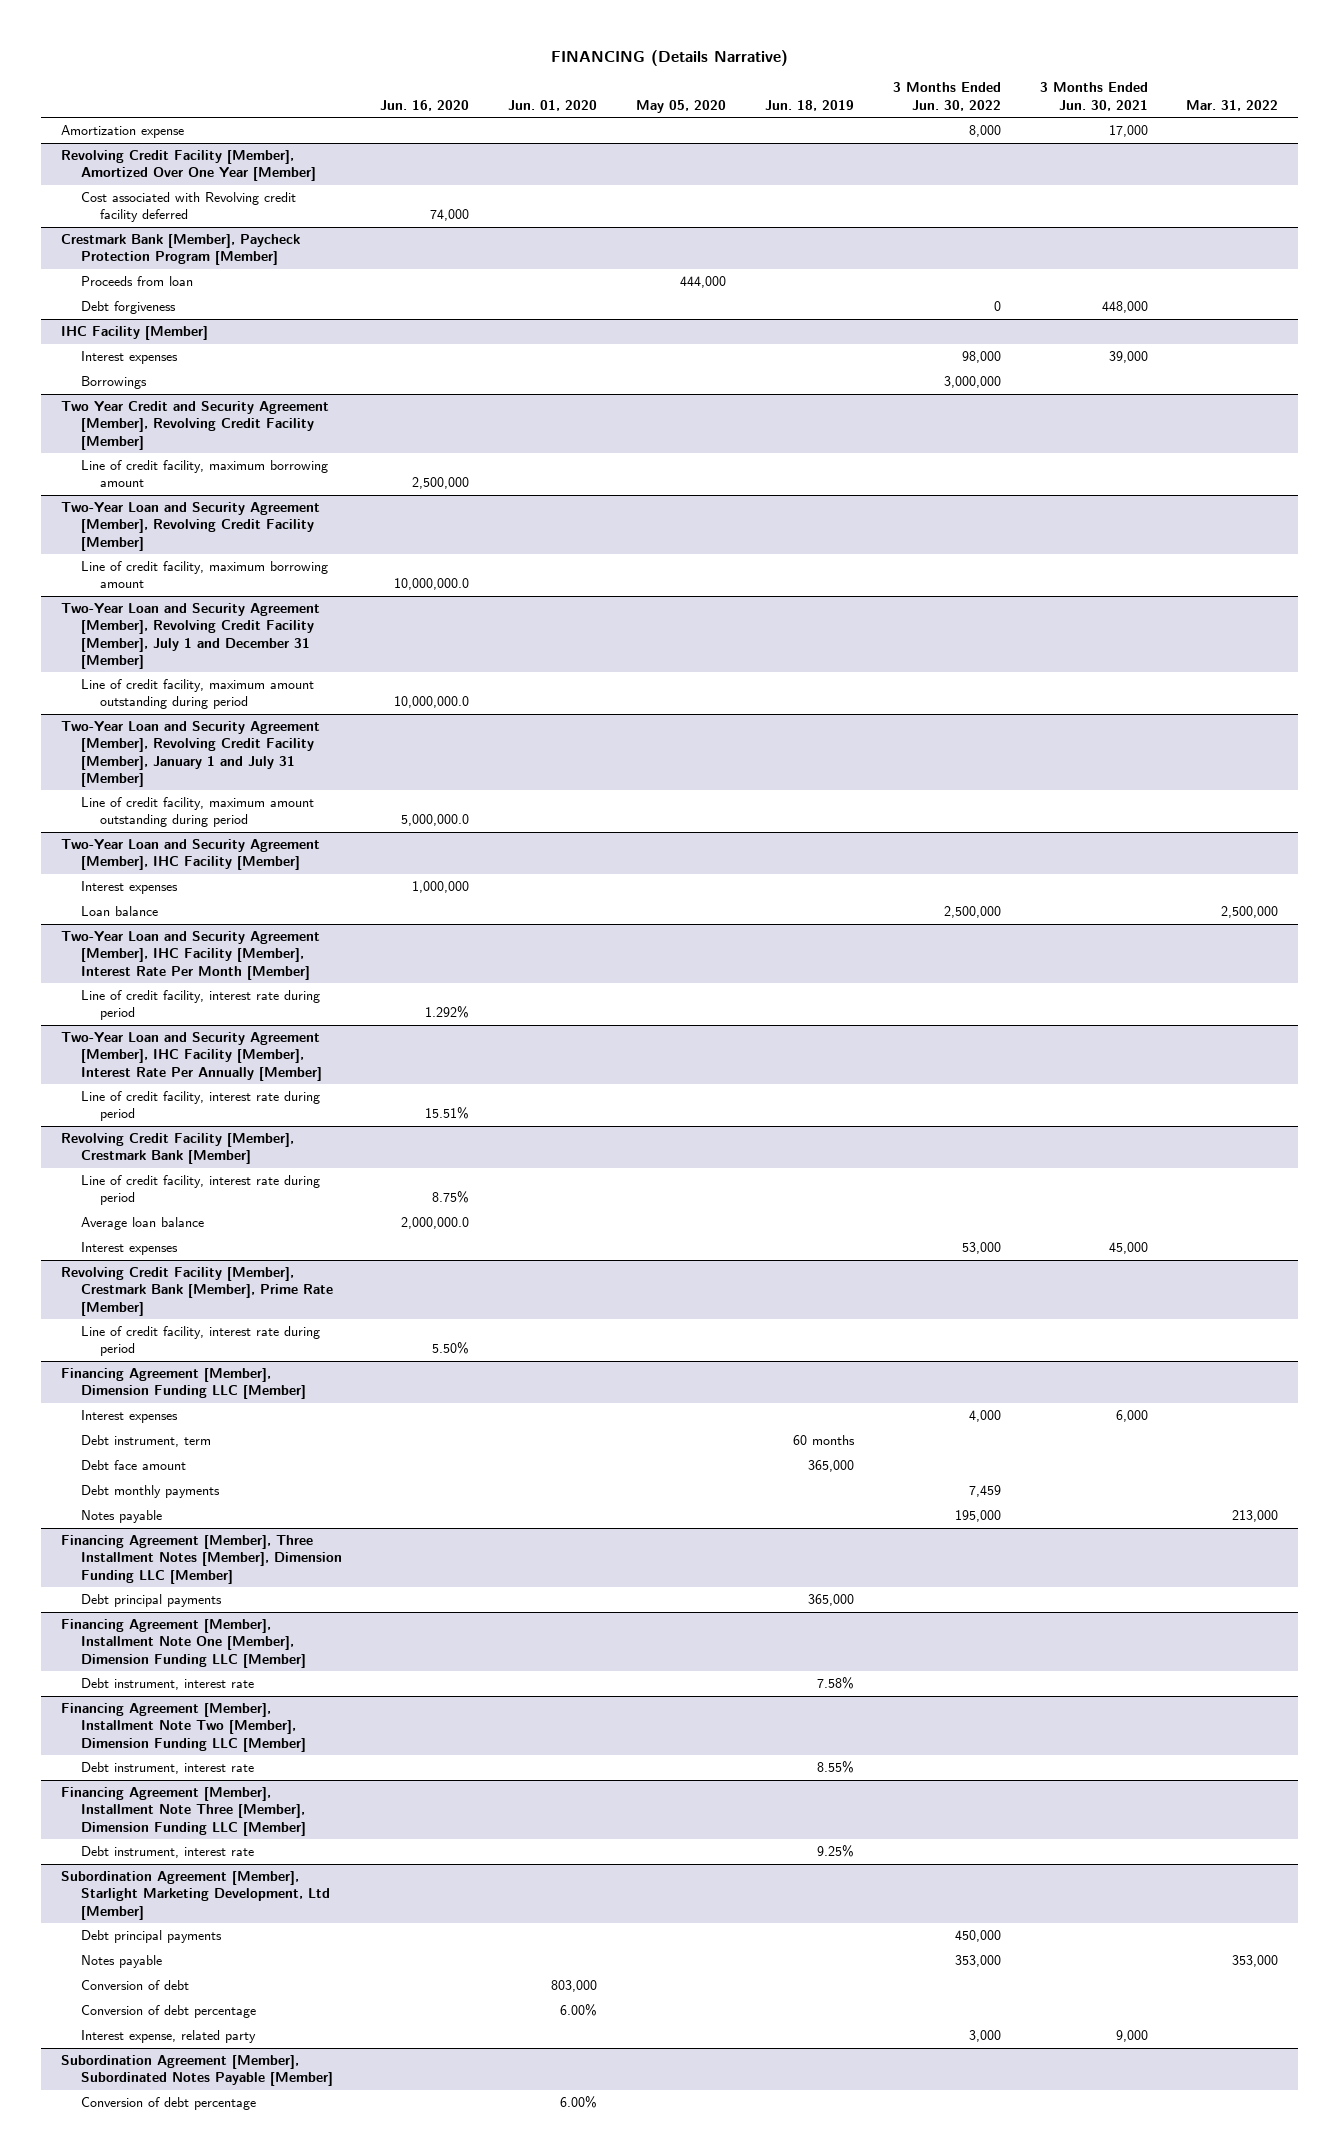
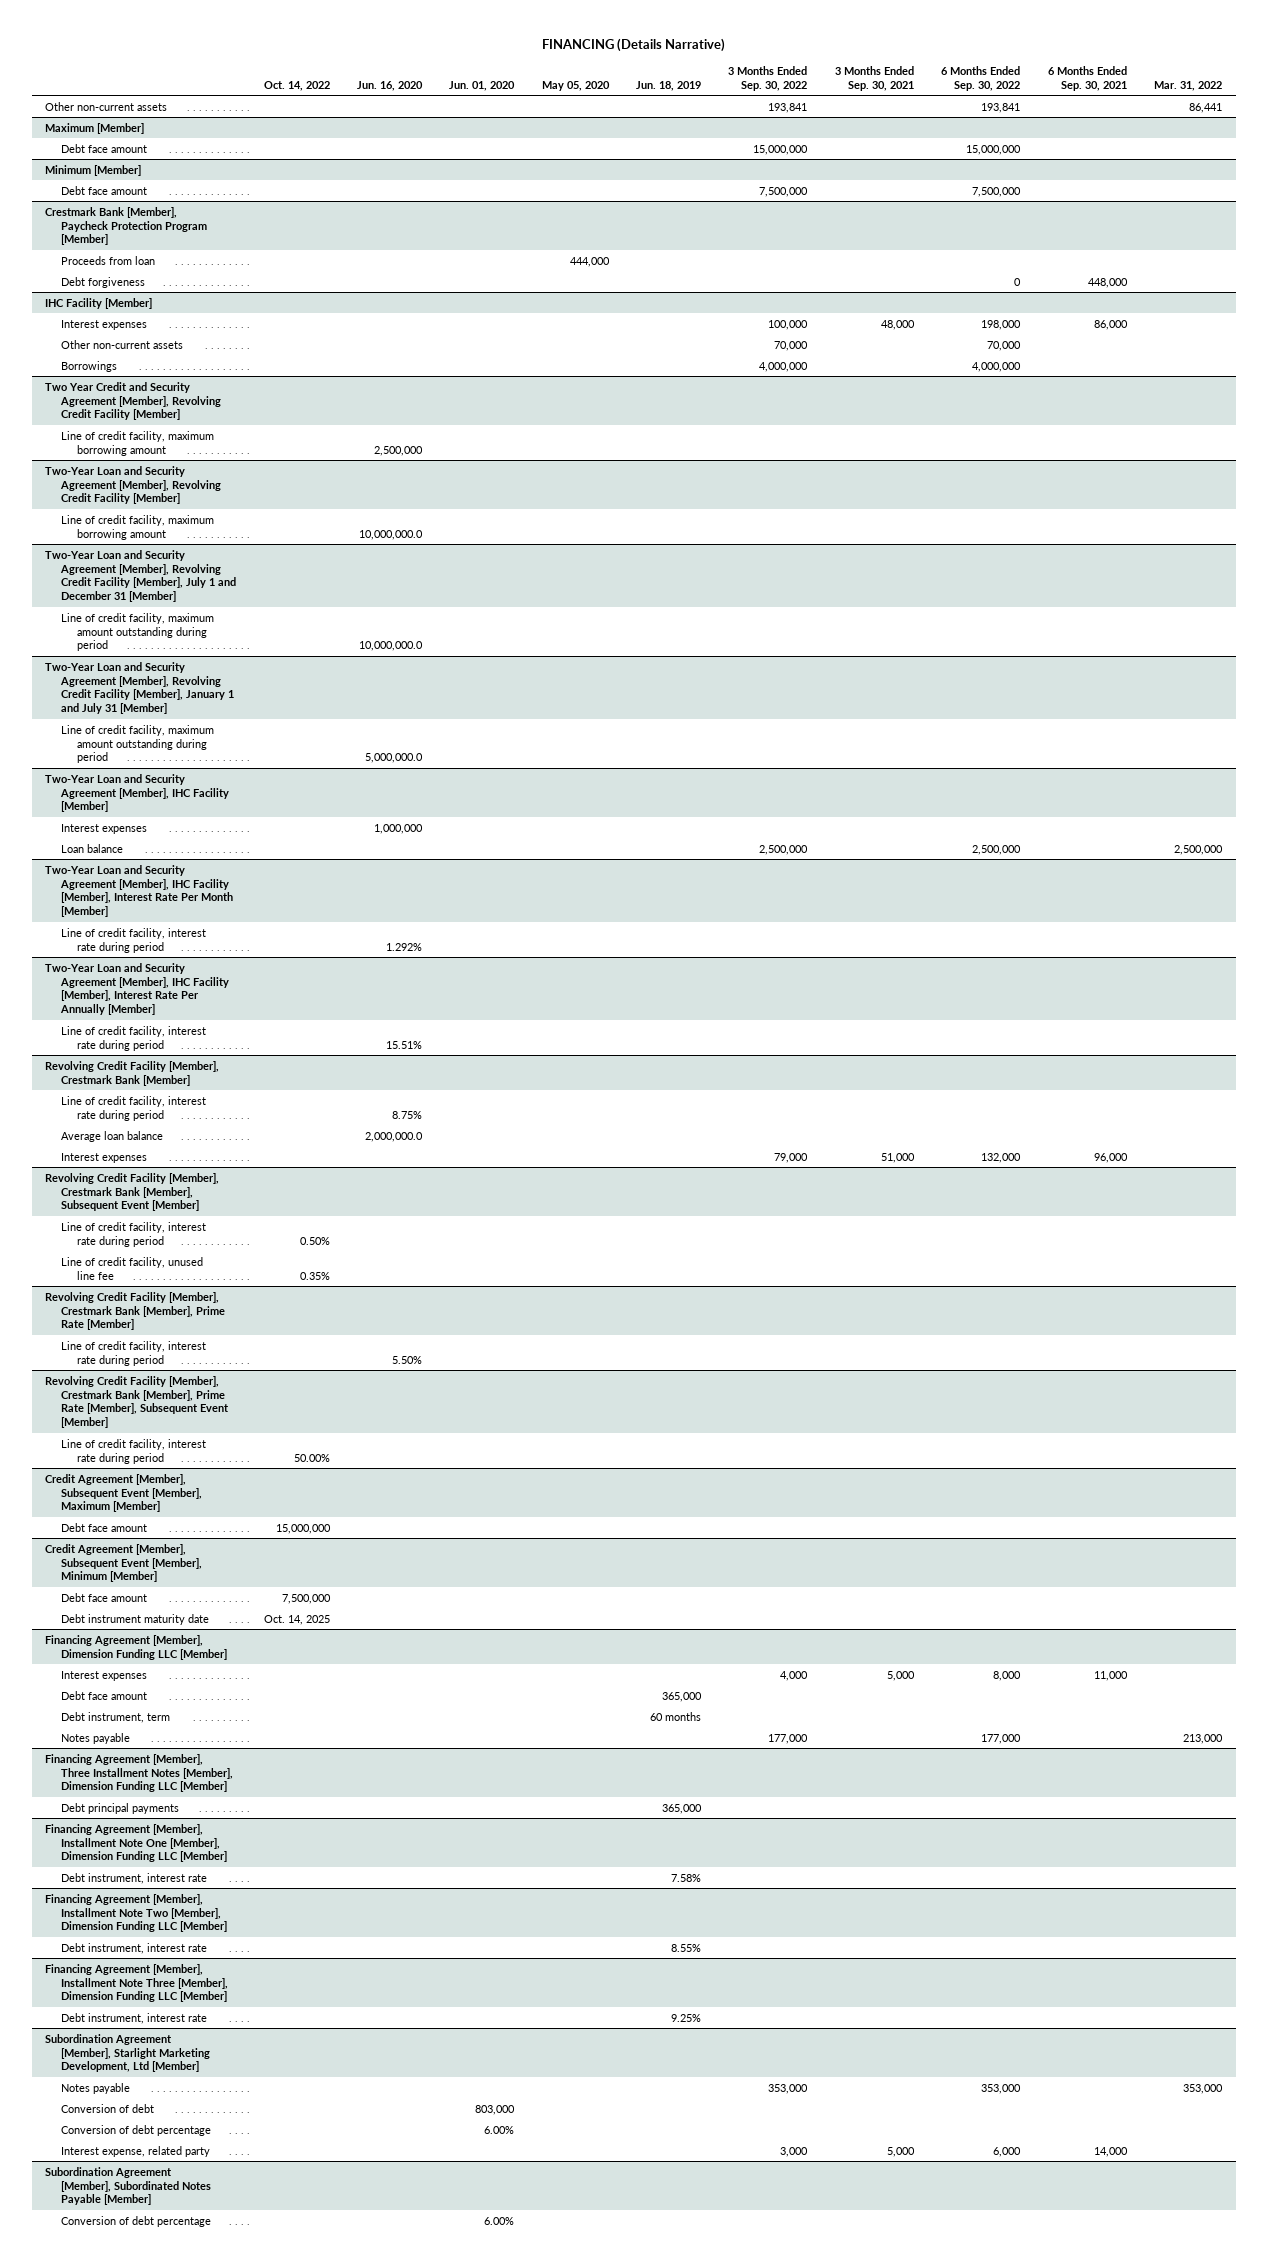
[892,82,1001,111] 3 Months Ended Jun. 30, 2022 -> none
[1039,82,1148,111] 3 Months Ended Jun. 30, 2021 -> none
none -> [263,80,330,91] Oct. 14, 2022
none -> [728,66,808,91] 3 Months Ended Sep. 30, 2022
none -> [834,66,914,91] 3 Months Ended Sep. 30, 2021
none -> [941,66,1021,91] 6 Months Ended Sep. 30, 2022
none -> [1047,66,1127,91] 6 Months Ended Sep. 30, 2021
[60,124,184,138] Amortization expense -> none
[60,149,316,182] Revolving Credit Facility [Member], Amortized Over One Year [Member] -> none
[80,191,296,223] Cost associated with Revolving credit facility deferred -> none
none -> [45,101,168,111] Other non-current assets
none -> [45,122,145,134] Maximum [Member]
none -> [61,143,148,153] Debt face amount
none -> [45,164,142,176] Minimum [Member]
none -> [61,185,148,195] Debt face amount
none -> [61,339,184,349] Other non-current assets
none -> [45,1172,220,1212] Revolving Credit Facility [Member], Crestmark Bank [Member], Subsequent Event [Member]
none -> [61,1221,207,1247] Line of credit facility, interest rate during period
none -> [61,1256,204,1280] Line of credit facility, unused line fee
none -> [45,1375,230,1429] Revolving Credit Facility [Member], Crestmark Bank [Member], Prime Rate [Member], Subsequent Event [Member]
none -> [61,1438,207,1464] Line of credit facility, interest rate during period
none -> [45,1473,203,1513] Credit Agreement [Member], Subsequent Event [Member], Maximum [Member]
none -> [61,1522,148,1532] Debt face amount
none -> [45,1543,203,1583] Credit Agreement [Member], Subsequent Event [Member], Minimum [Member]
none -> [61,1592,148,1602] Debt face amount
none -> [61,1613,210,1625] Debt instrument maturity date
[80,1484,220,1498] Debt monthly payments -> none
[80,1434,211,1447] Debt instrument, term -> [61,1711,171,1723] Debt instrument, term
[80,1929,222,1943] Debt principal payments -> none

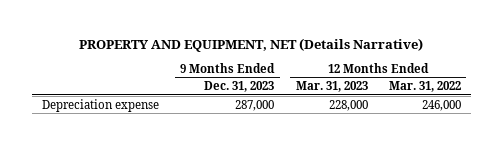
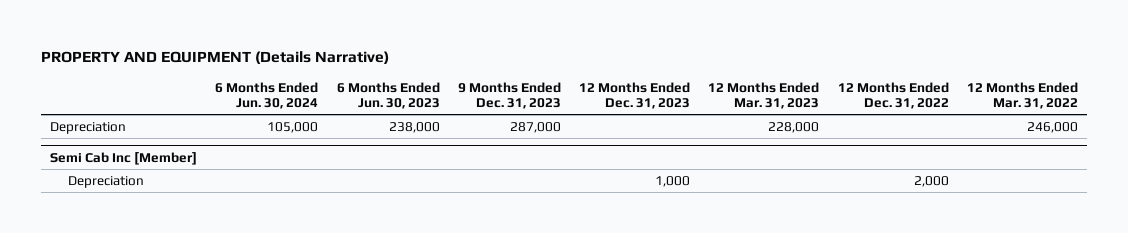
[79,38,424,53] PROPERTY AND EQUIPMENT, NET (Details Narrative) -> [40,50,389,64] PROPERTY AND EQUIPMENT (Details Narrative)
none -> [215,81,319,110] 6 Months Ended Jun. 30, 2024
none -> [336,81,440,110] 6 Months Ended Jun. 30, 2023
none -> [579,81,691,110] 12 Months Ended Dec. 31, 2023
none -> [837,81,949,110] 12 Months Ended Dec. 31, 2022
[42,98,160,112] Depreciation expense -> [50,122,127,135] Depreciation
none -> [50,151,198,165] Semi Cab Inc [Member]
none -> [67,176,144,189] Depreciation

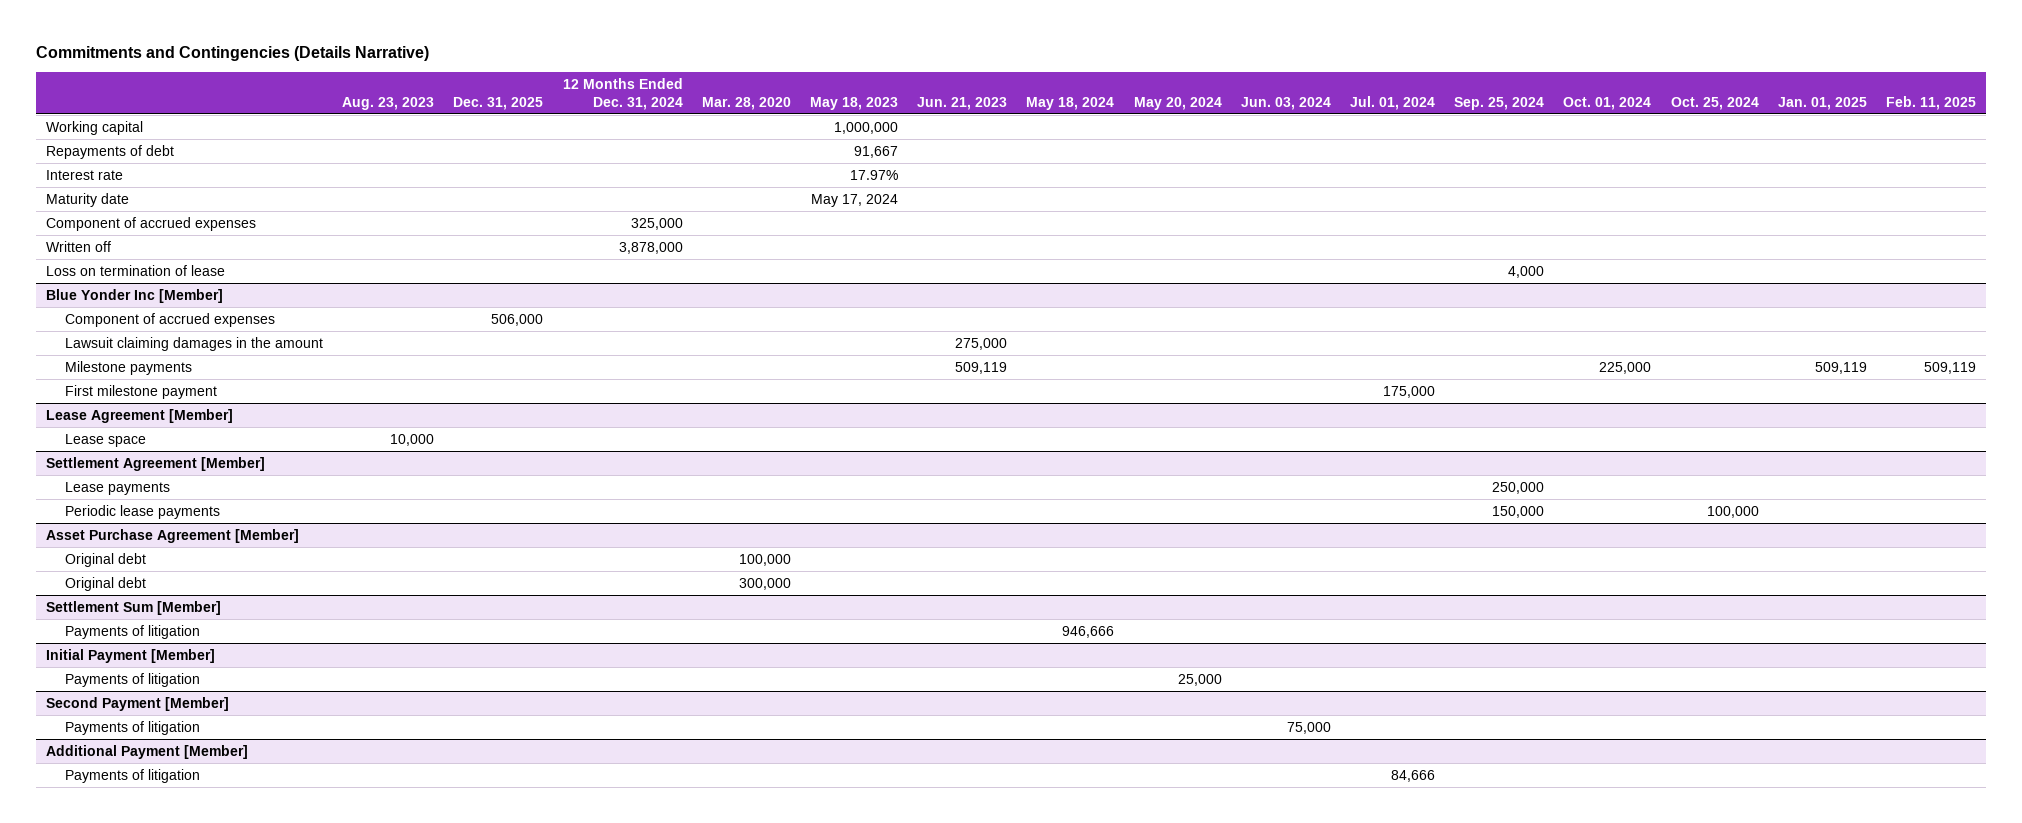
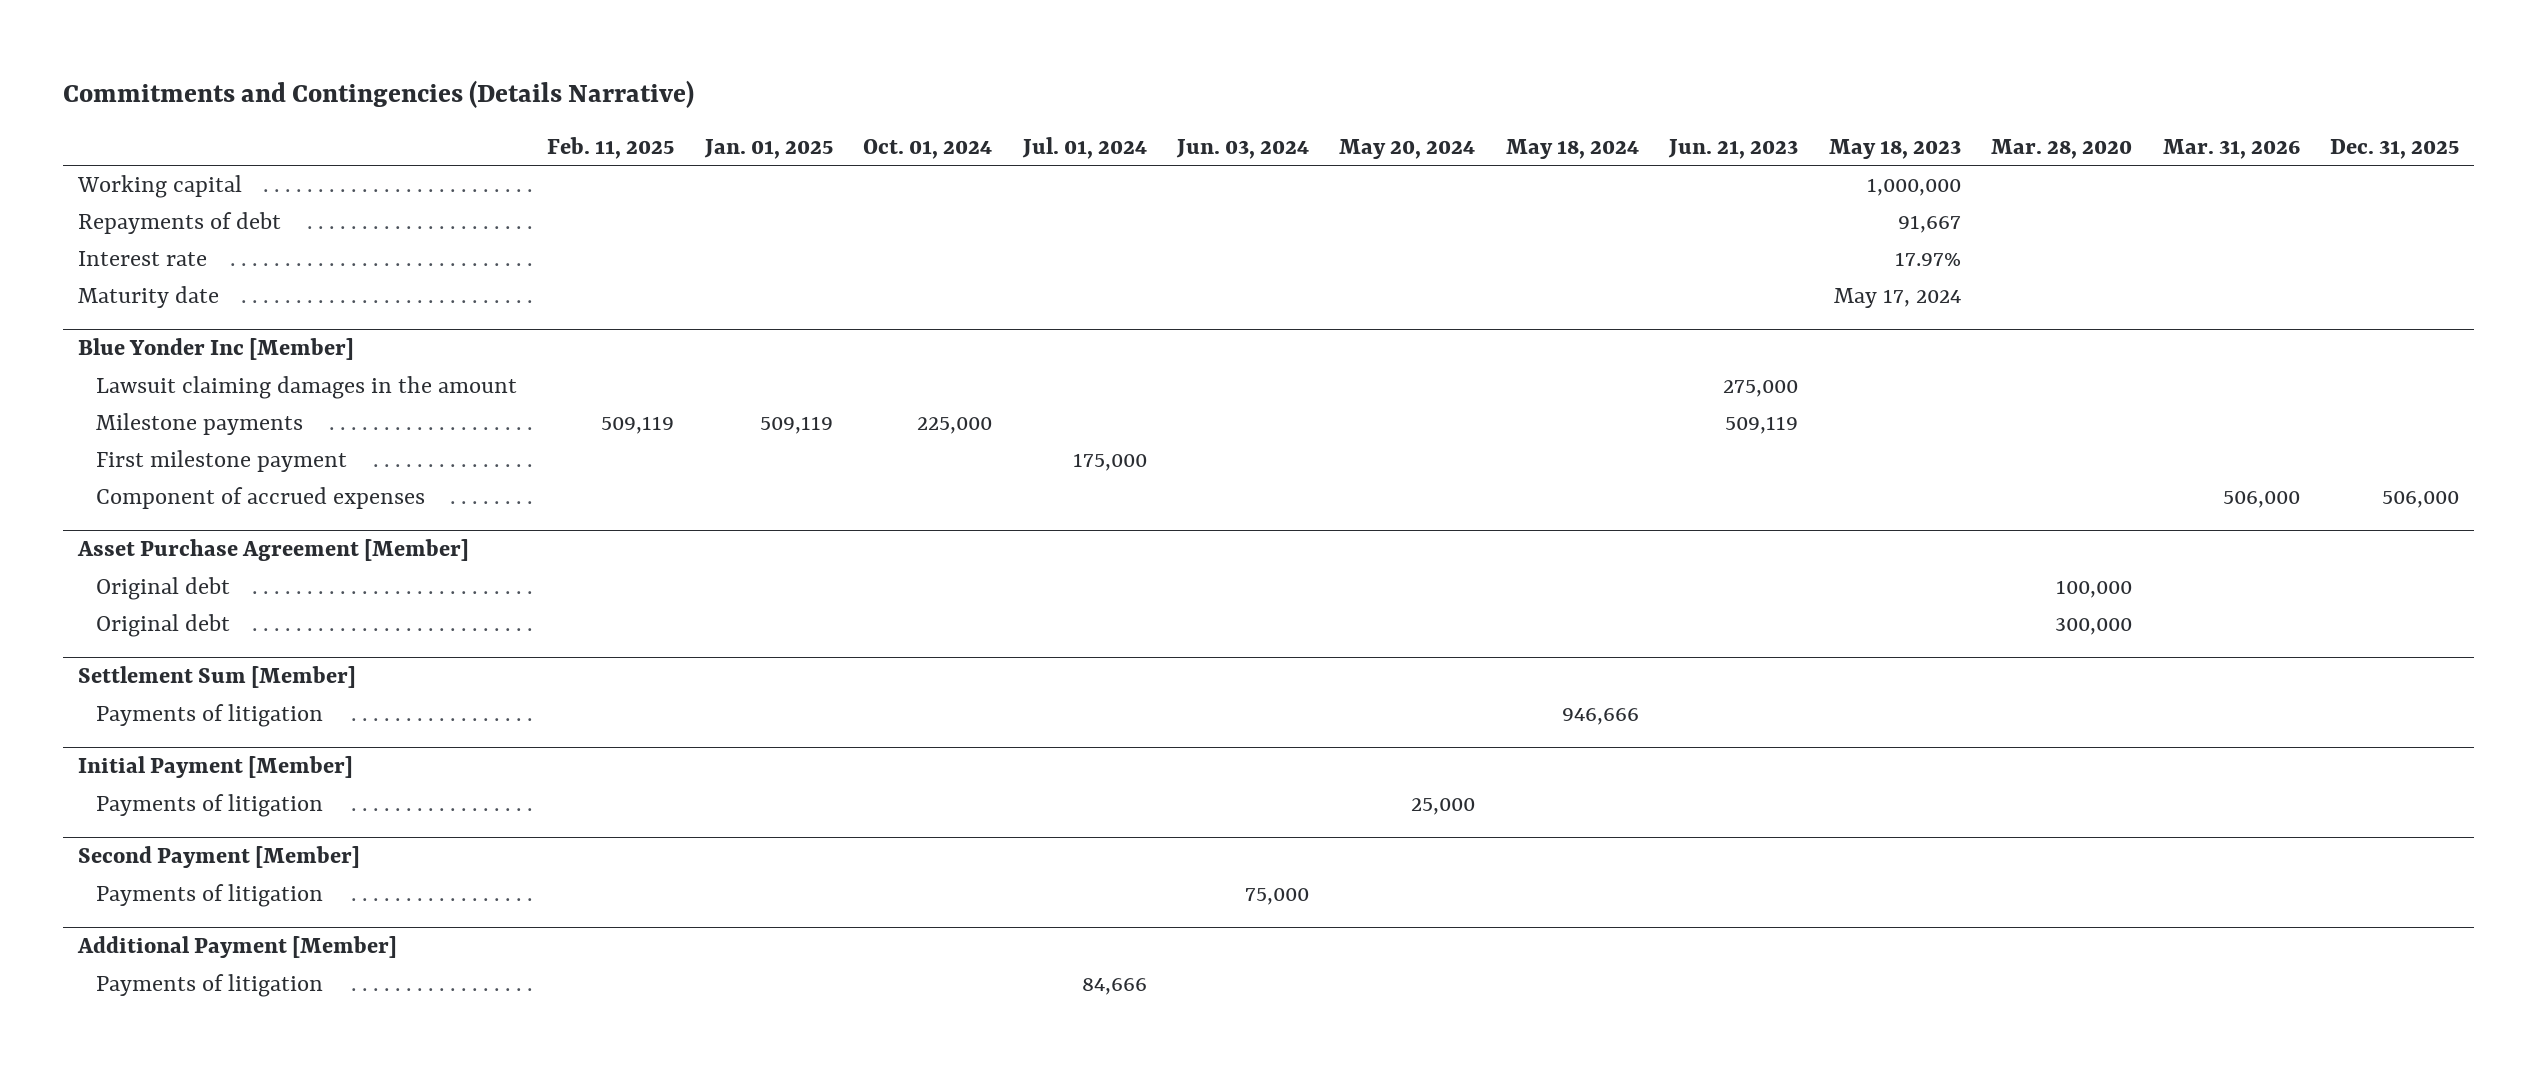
[342,96,435,110] Aug. 23, 2023 -> none
[562,78,683,110] 12 Months Ended Dec. 31, 2024 -> none
[1454,96,1545,110] Sep. 25, 2024 -> none
[1670,96,1759,110] Oct. 25, 2024 -> none
none -> [2162,138,2300,159] Mar. 31, 2026
[46,216,257,231] Component of accrued expenses -> none
[46,240,112,252] Written off -> none
[46,264,226,276] Loss on termination of lease -> none
[46,408,234,423] Lease Agreement [Member] -> none
[65,433,147,447] Lease space -> none
[46,456,266,471] Settlement Agreement [Member] -> none
[65,481,171,495] Lease payments -> none
[65,504,221,519] Periodic lease payments -> none
[65,312,276,327] Component of accrued expenses -> [96,487,426,510] Component of accrued expenses

